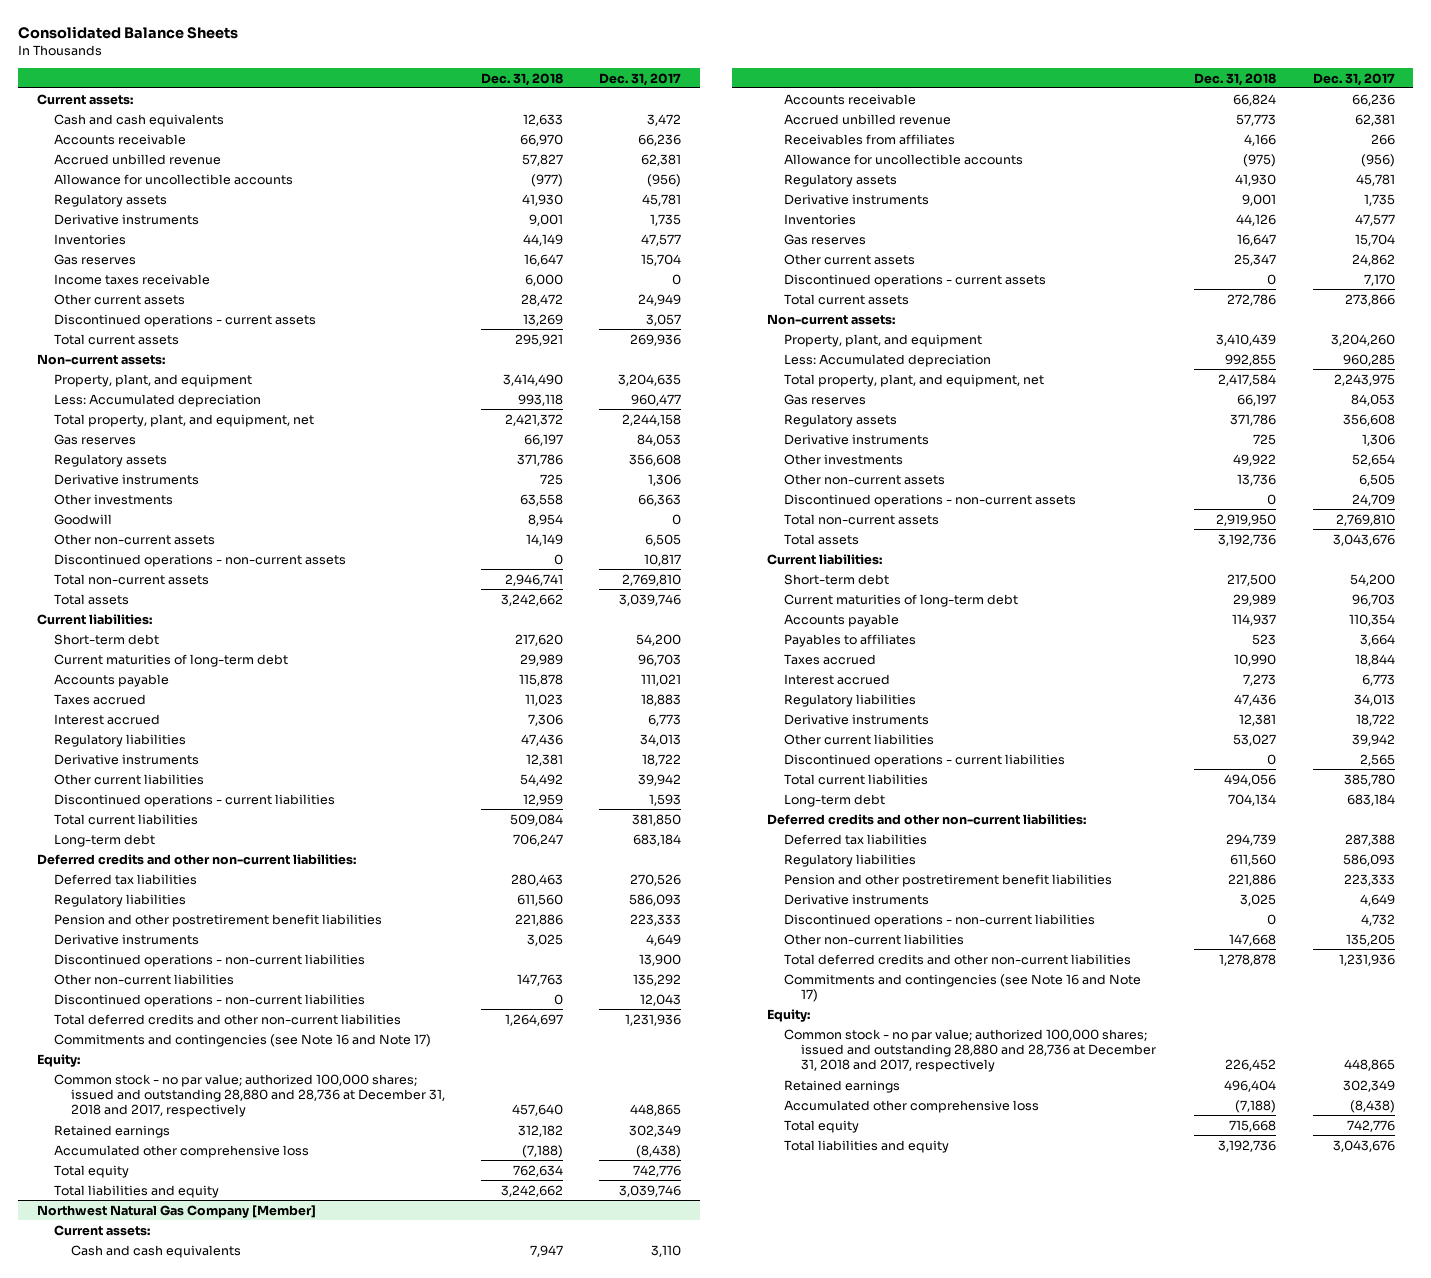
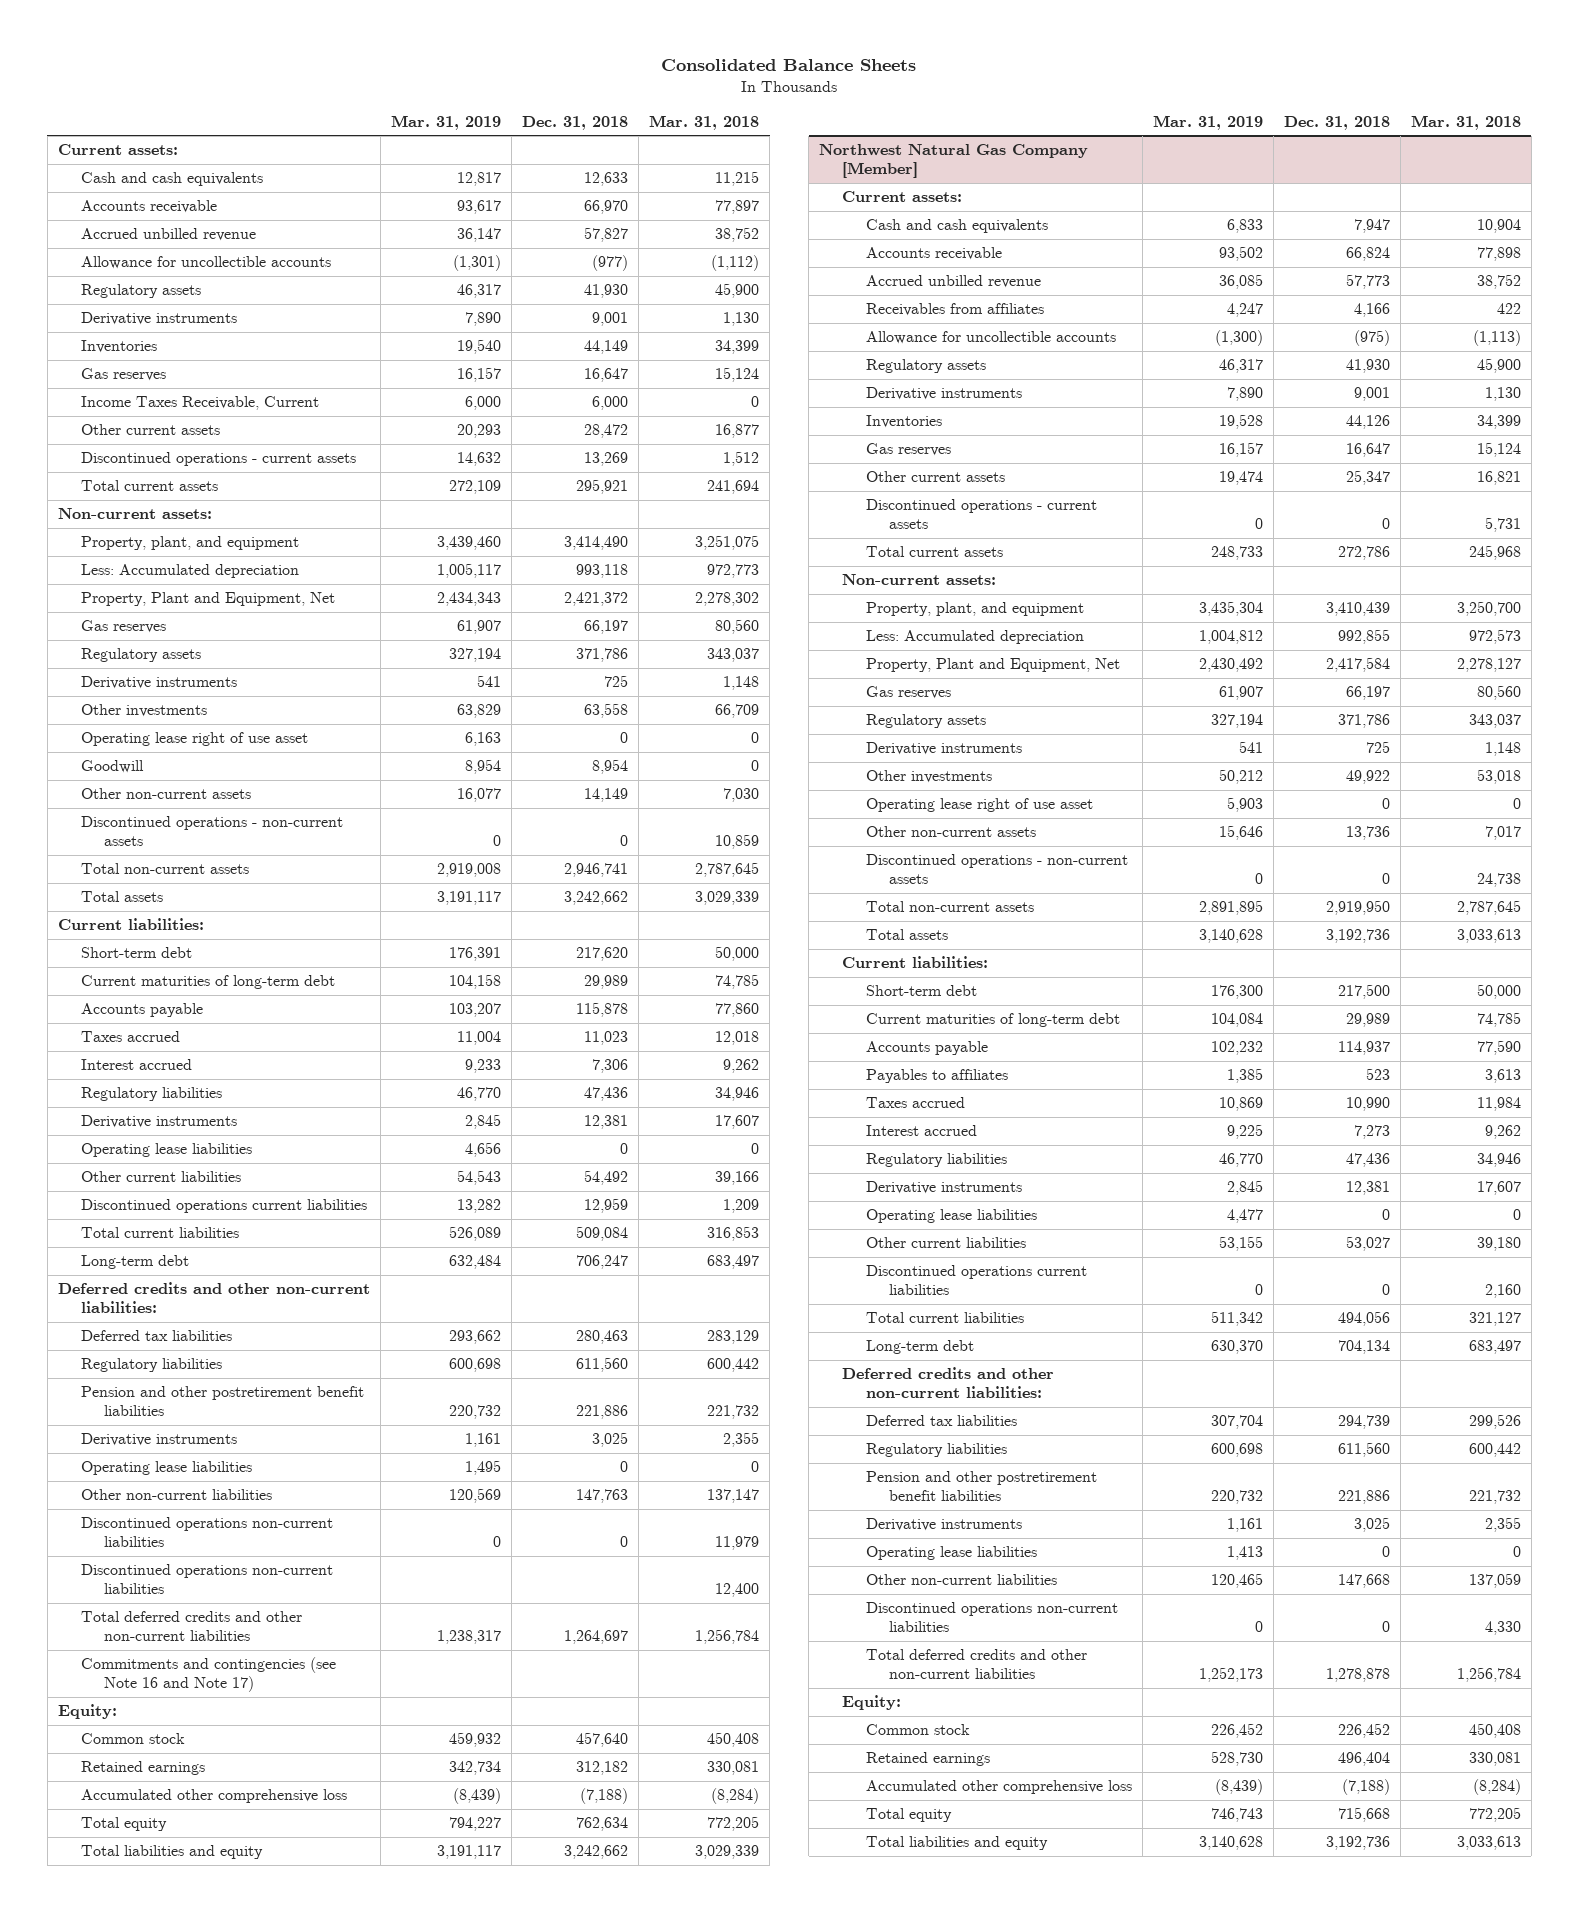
[599,72,682,86] Dec. 31, 2017 -> none
none -> [391,114,502,130] Mar. 31, 2019
none -> [649,114,760,130] Mar. 31, 2018
[53,273,210,285] Income taxes receivable -> [80,396,319,411] Income Taxes Receivable, Current
[53,413,314,427] Total property, plant, and equipment, net -> [80,592,335,607] Property, Plant and Equipment, Net
none -> [80,732,308,747] Operating lease right of use asset
none -> [80,1143,252,1158] Operating lease liabilities
[53,793,335,807] Discontinued operations - current liabilities -> [80,1199,367,1214] Discontinued operations current liabilities
[53,953,365,967] Discontinued operations - non-current liabilities -> none
none -> [80,1461,252,1476] Operating lease liabilities
[53,993,365,1007] Discontinued operations - non-current liabilities -> [80,1517,333,1548] Discontinued operations non-current liabilities
none -> [80,1564,333,1595] Discontinued operations non-current liabilities
[53,1073,445,1118] Common stock - no par value; authorized 100,000 shares; issued and outstanding 28,880 and 28,736 at December 31, 2018 and 2017, respectively -> [80,1733,185,1745] Common stock
[783,373,1044,387] Total property, plant, and equipment, net -> [865,658,1120,673] Property, Plant and Equipment, Net
none -> [865,798,1093,813] Operating lease right of use asset
none -> [865,1209,1037,1224] Operating lease liabilities
[783,753,1065,767] Discontinued operations - current liabilities -> [865,1265,1087,1296] Discontinued operations current liabilities
[783,913,1095,927] Discontinued operations - non-current liabilities -> none
none -> [865,1546,1037,1561] Operating lease liabilities
none -> [865,1602,1118,1633] Discontinued operations non-current liabilities
[783,973,1141,1002] Commitments and contingencies (see Note 16 and Note 17) -> none
[783,1028,1156,1073] Common stock - no par value; authorized 100,000 shares; issued and outstanding 28,880 and 28,736 at December 31, 2018 and 2017, respectively -> [865,1724,970,1736] Common stock

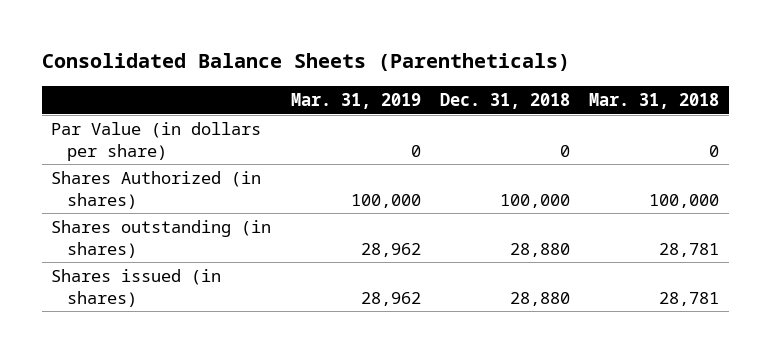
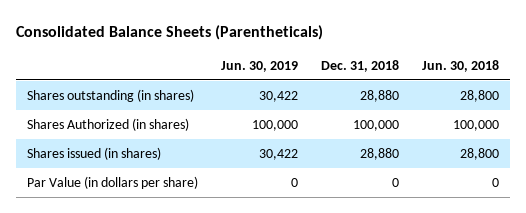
[290,92,421,109] Mar. 31, 2019 -> none
[588,92,719,109] Mar. 31, 2018 -> none
none -> [220,60,298,72] Jun. 30, 2019
none -> [421,59,499,72] Jun. 30, 2018
[51,171,262,209] Shares Authorized (in shares) -> [26,117,189,131] Shares Authorized (in shares)
[51,122,262,161] Par Value (in dollars per share) -> [26,175,198,189] Par Value (in dollars per share)

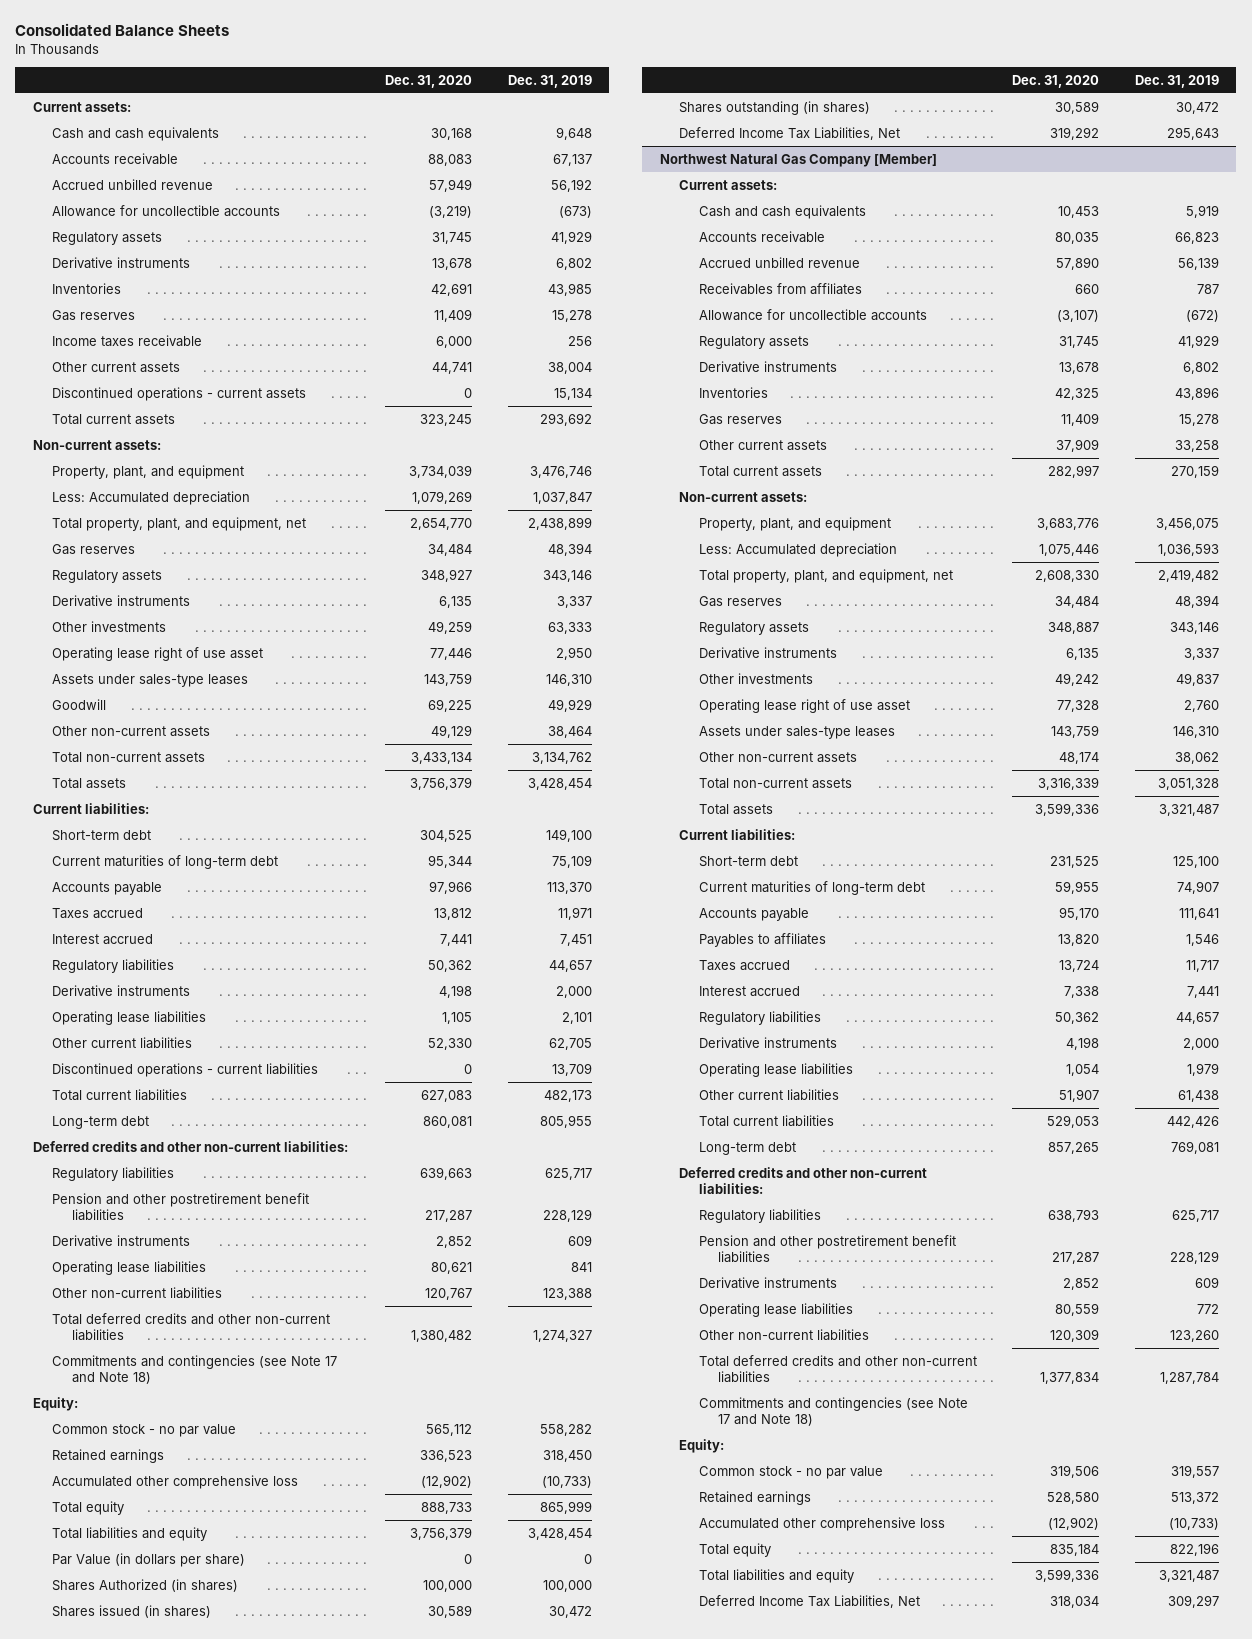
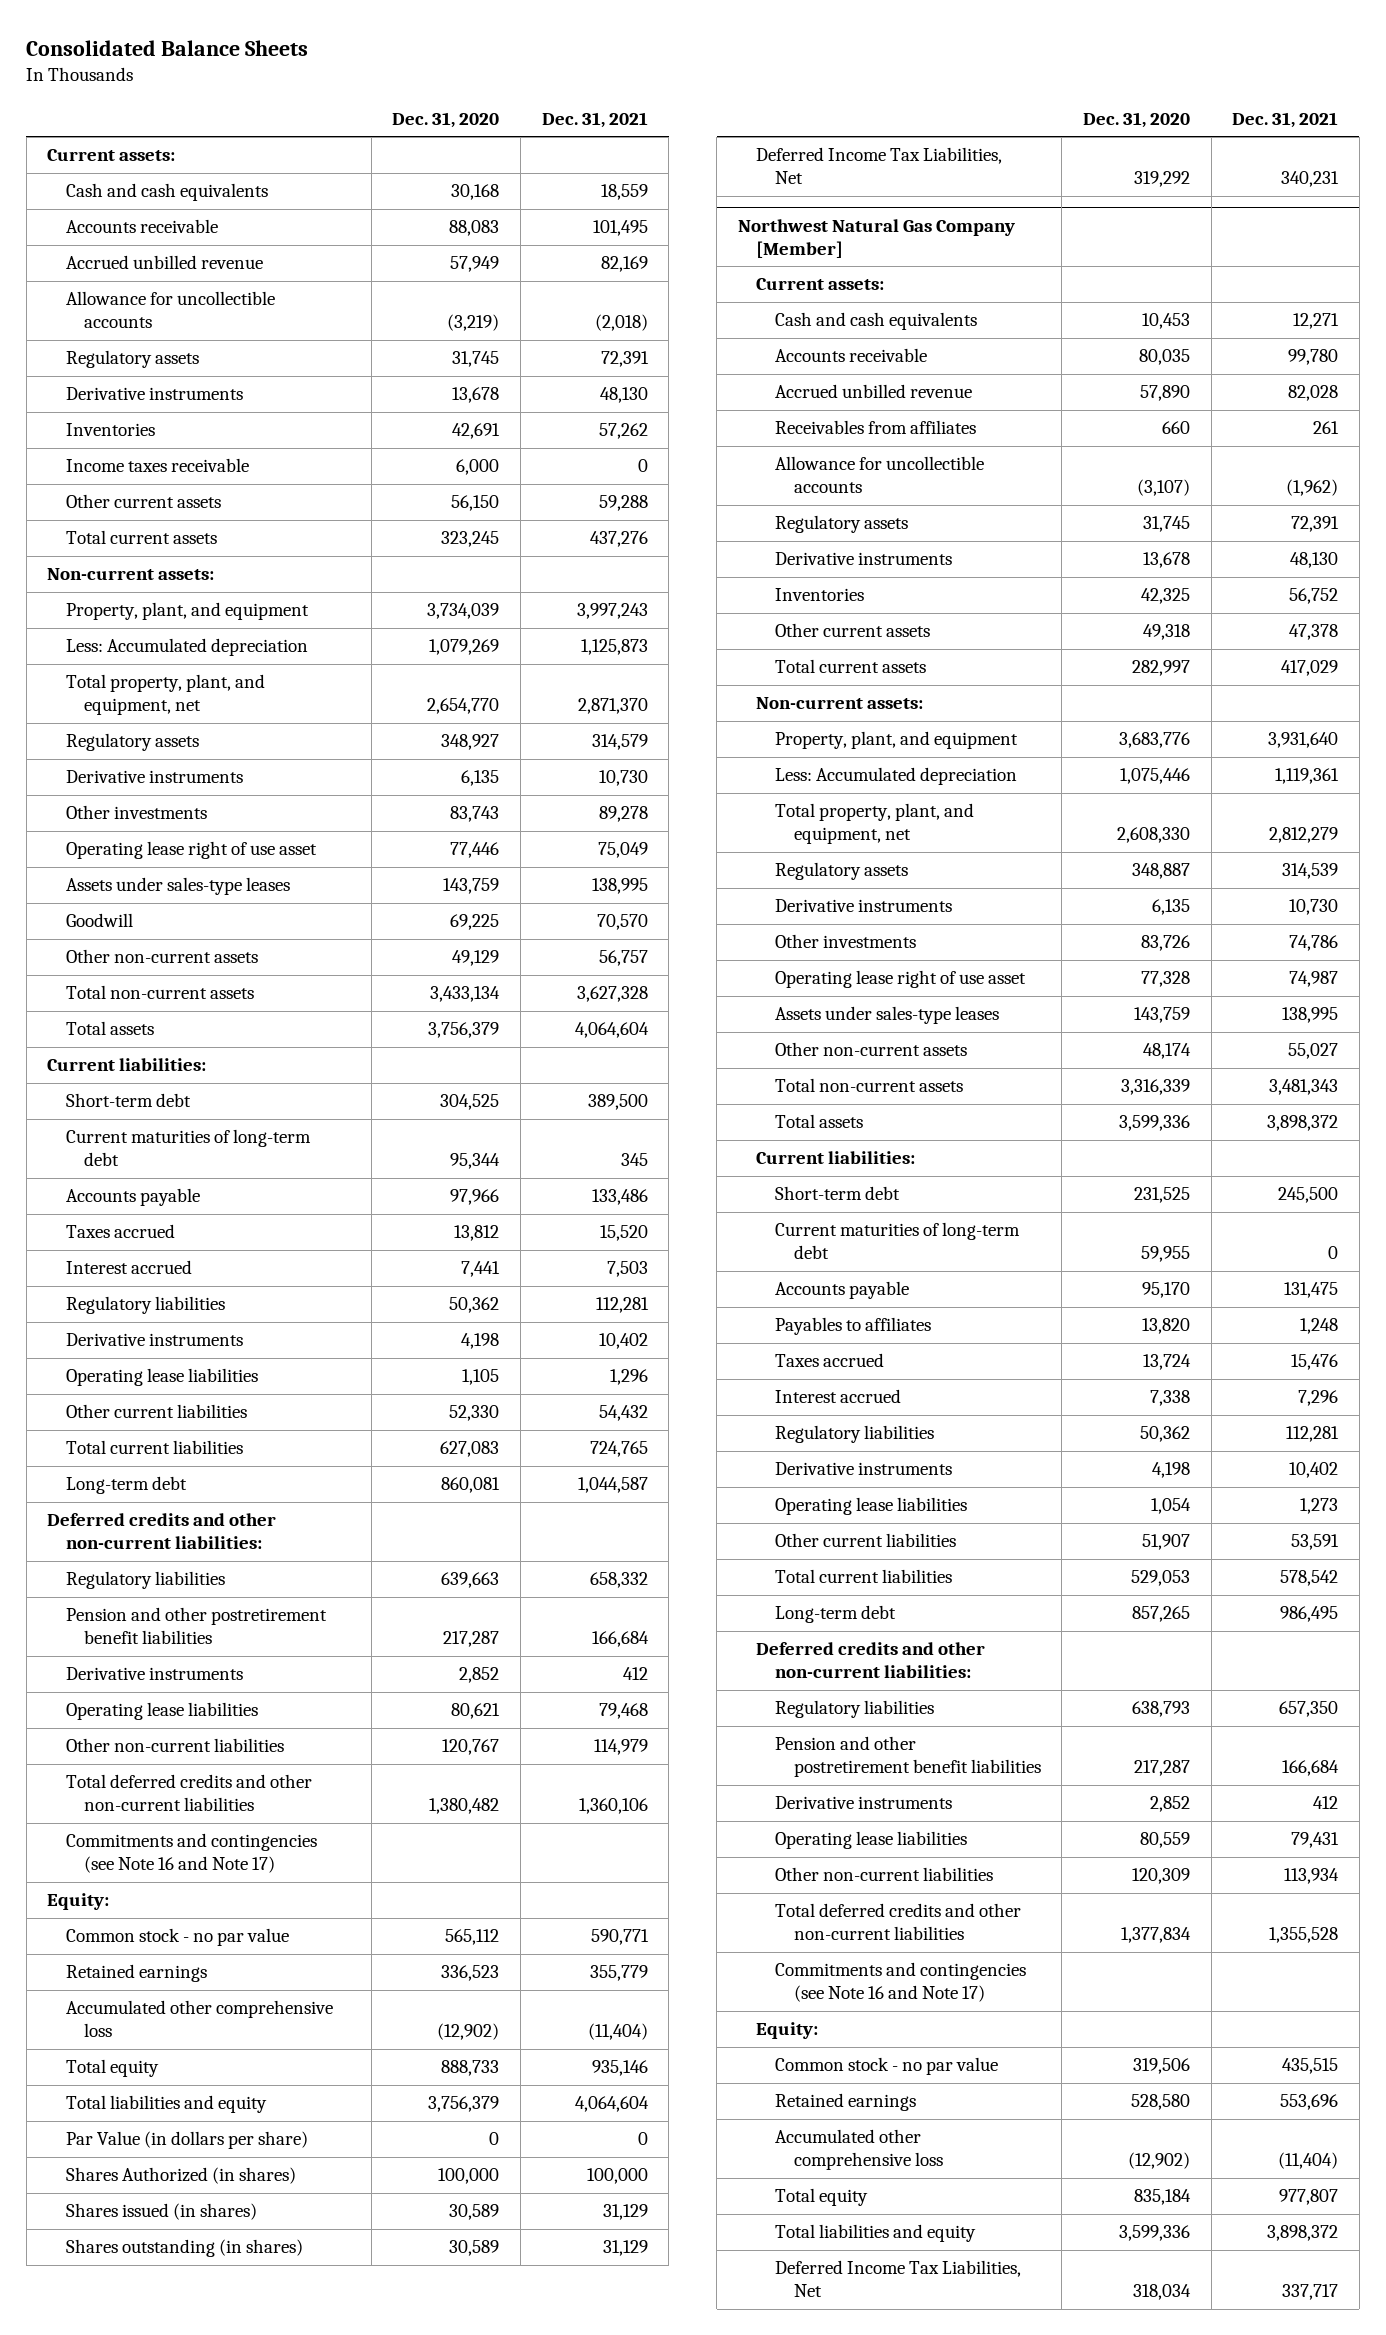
[507,74,592,88] Dec. 31, 2019 -> none
none -> [541,111,648,128] Dec. 31, 2021
[52,309,136,321] Gas reserves -> none
[52,386,307,401] Discontinued operations - current assets -> none
[432,361,473,374] 44,741 -> [451,495,500,512] 56,150
[52,543,136,555] Gas reserves -> none
[428,620,473,634] 49,259 -> [450,806,500,823] 83,743
[52,1062,319,1077] Discontinued operations - current liabilities -> none
[52,1354,338,1384] Commitments and contingencies (see Note 17 and Note 18) -> [65,1833,317,1874] Commitments and contingencies (see Note 16 and Note 17)
[698,413,782,425] Gas reserves -> none
[1056,438,1100,452] 37,909 -> [1142,624,1190,641] 49,318
[698,595,782,607] Gas reserves -> none
[1055,672,1100,686] 49,242 -> [1140,935,1190,952] 83,726
[698,1396,968,1426] Commitments and contingencies (see Note 17 and Note 18) -> [774,1962,1026,2003] Commitments and contingencies (see Note 16 and Note 17)

